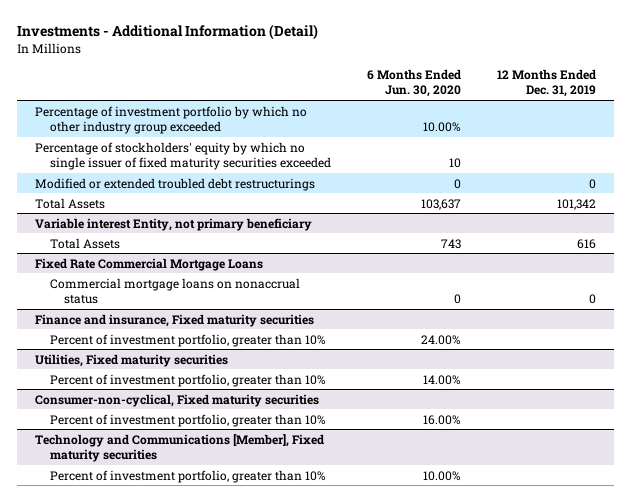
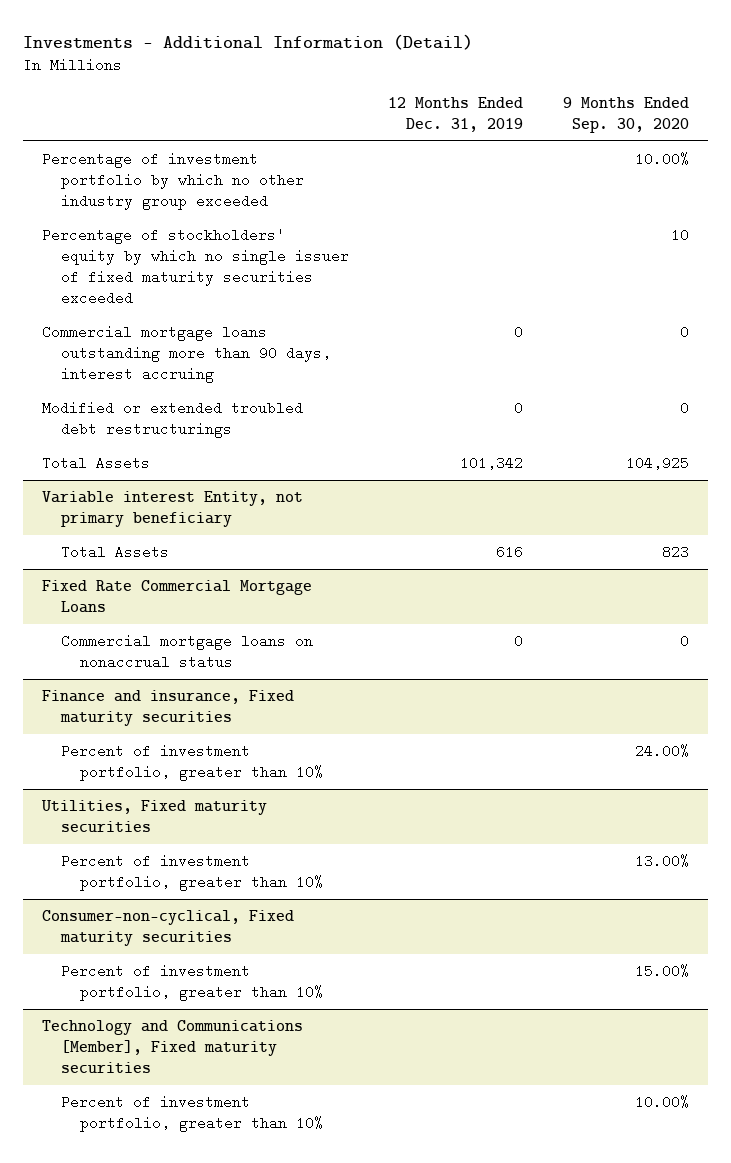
[366,69,461,98] 6 Months Ended Jun. 30, 2020 -> none
none -> [562,96,689,133] 9 Months Ended Sep. 30, 2020
none -> [42,324,331,384] Commercial mortgage loans outstanding more than 90 days, interest accruing

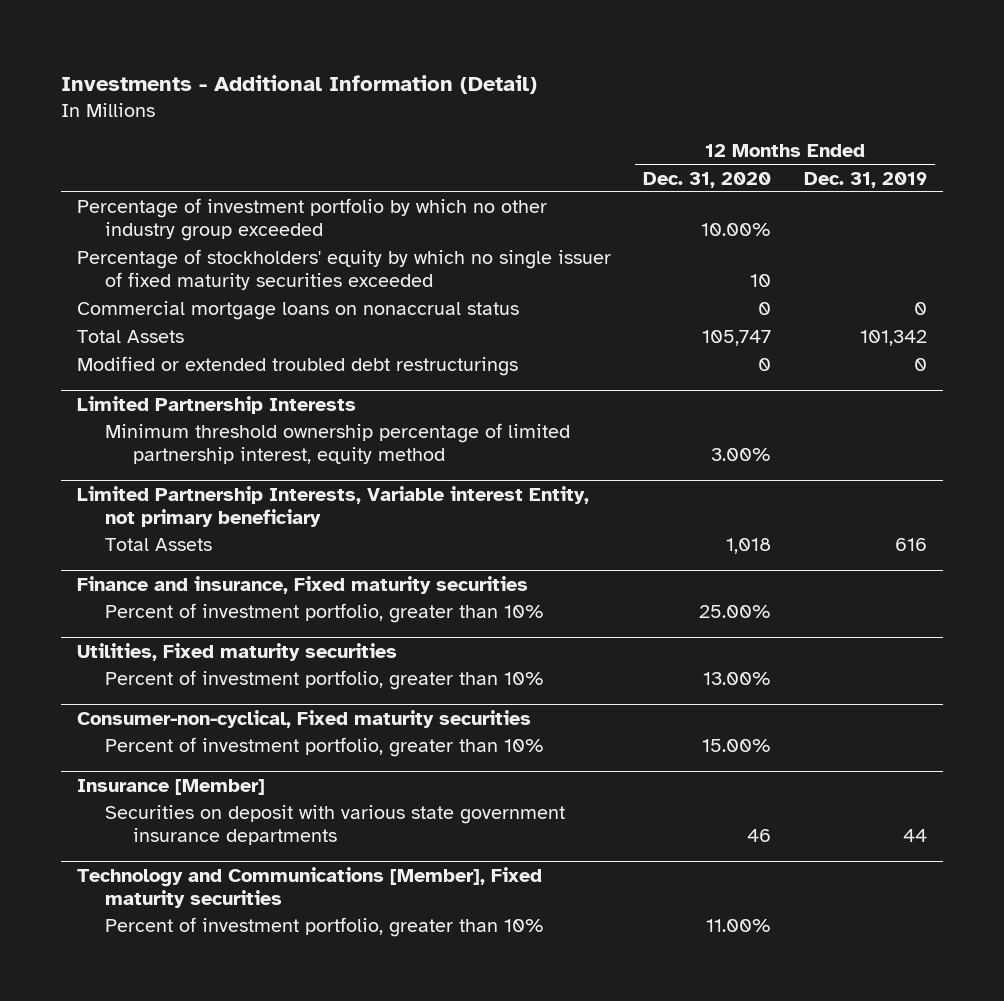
[562,96,689,133] 9 Months Ended Sep. 30, 2020 -> none
none -> [643,171,772,188] Dec. 31, 2020
[42,324,331,384] Commercial mortgage loans outstanding more than 90 days, interest accruing -> none
none -> [77,301,520,321] Commercial mortgage loans on nonaccrual status
[42,400,304,438] Modified or extended troubled debt restructurings -> [77,356,519,377] Modified or extended troubled debt restructurings
none -> [77,395,357,414] Limited Partnership Interests
none -> [105,423,571,465] Minimum threshold ownership percentage of limited partnership interest, equity method
[42,490,304,527] Variable interest Entity, not primary beneficiary -> [77,485,590,527] Limited Partnership Interests, Variable interest Entity, not primary beneficiary
[42,579,313,613] Fixed Rate Commercial Mortgage Loans -> none
[60,633,313,669] Commercial mortgage loans on nonaccrual status -> none
none -> [77,778,266,795] Insurance [Member]
none -> [105,805,566,846] Securities on deposit with various state government insurance departments

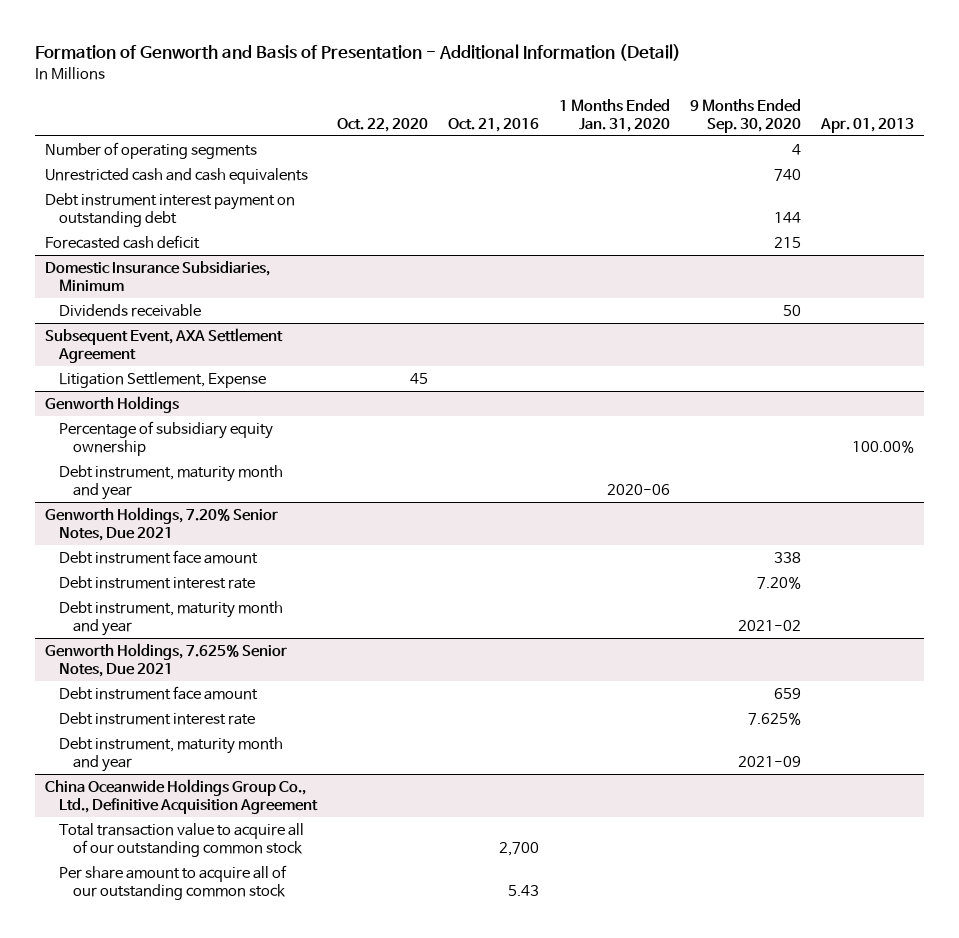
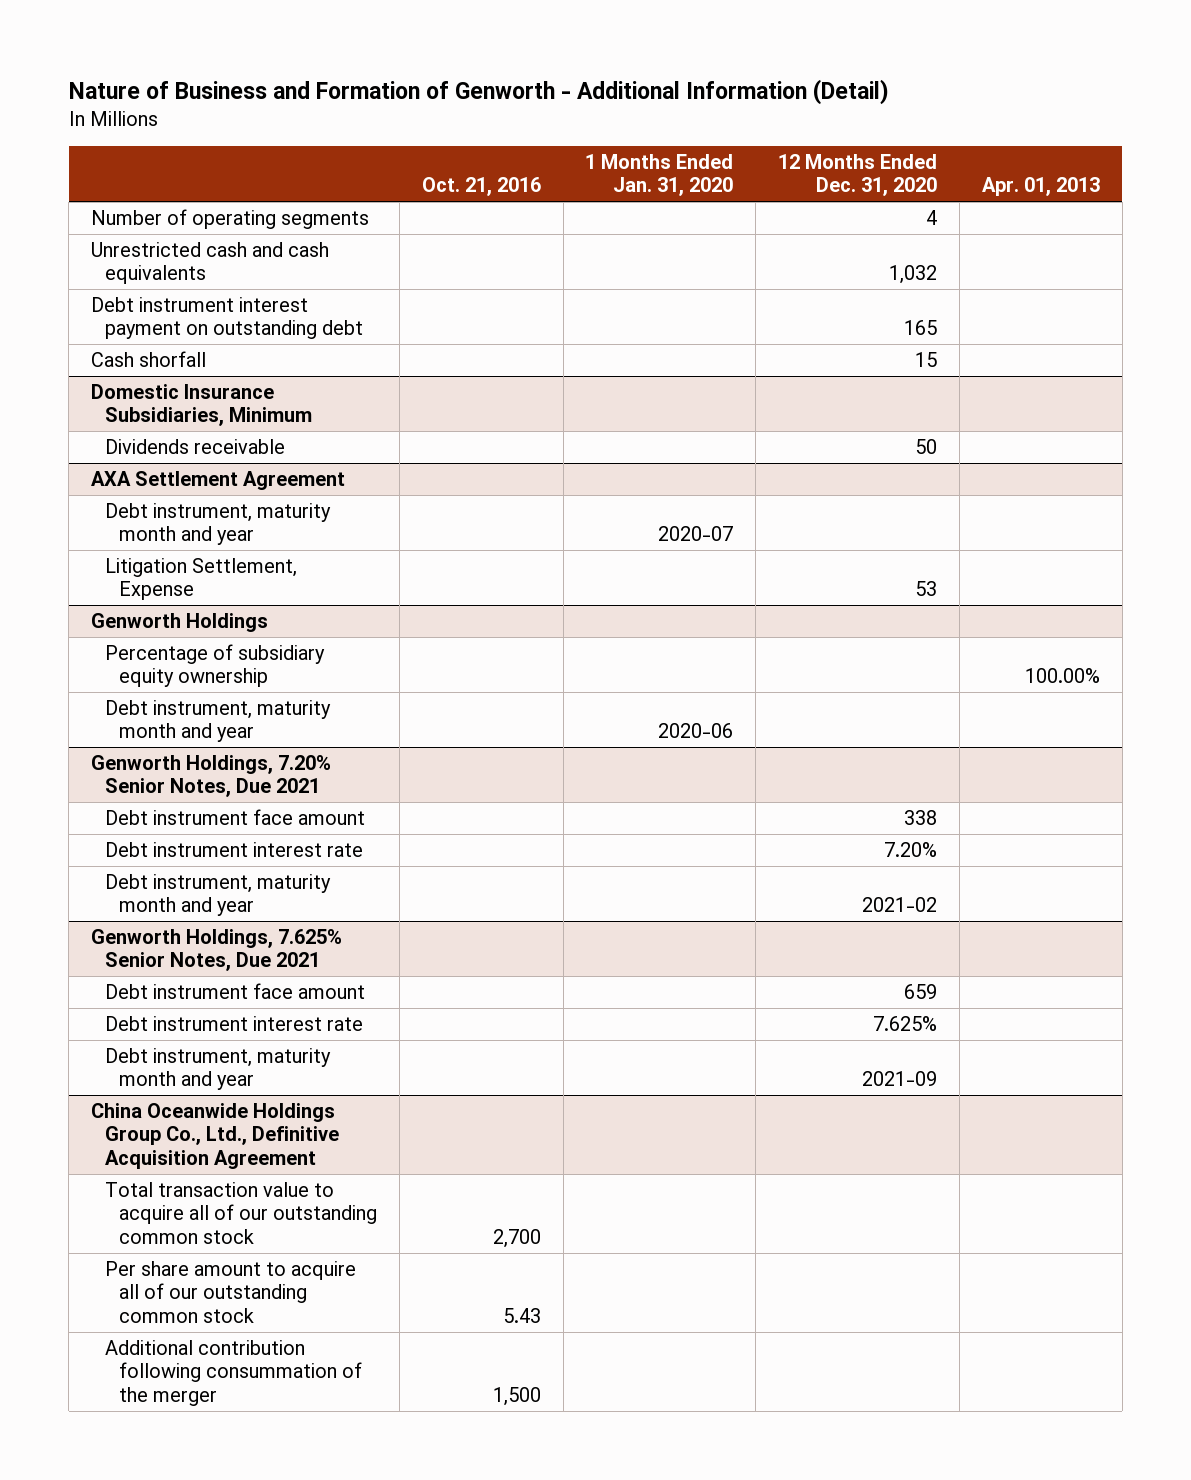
[35,44,682,62] Formation of Genworth and Basis of Presentation - Additional Information (Detail) -> [68,79,889,106] Nature of Business and Formation of Genworth - Additional Information (Detail)
[337,117,429,132] Oct. 22, 2020 -> none
[689,99,801,133] 9 Months Ended Sep. 30, 2020 -> none
none -> [778,153,938,197] 12 Months Ended Dec. 31, 2020
[45,234,201,249] Forecasted cash deficit -> [90,350,206,367] Cash shorfall
[45,327,284,363] Subsequent Event, AXA Settlement Agreement -> [90,470,345,490] AXA Settlement Agreement
none -> [105,502,332,546] Debt instrument, maturity month and year
none -> [105,1339,363,1406] Additional contribution following consummation of the merger

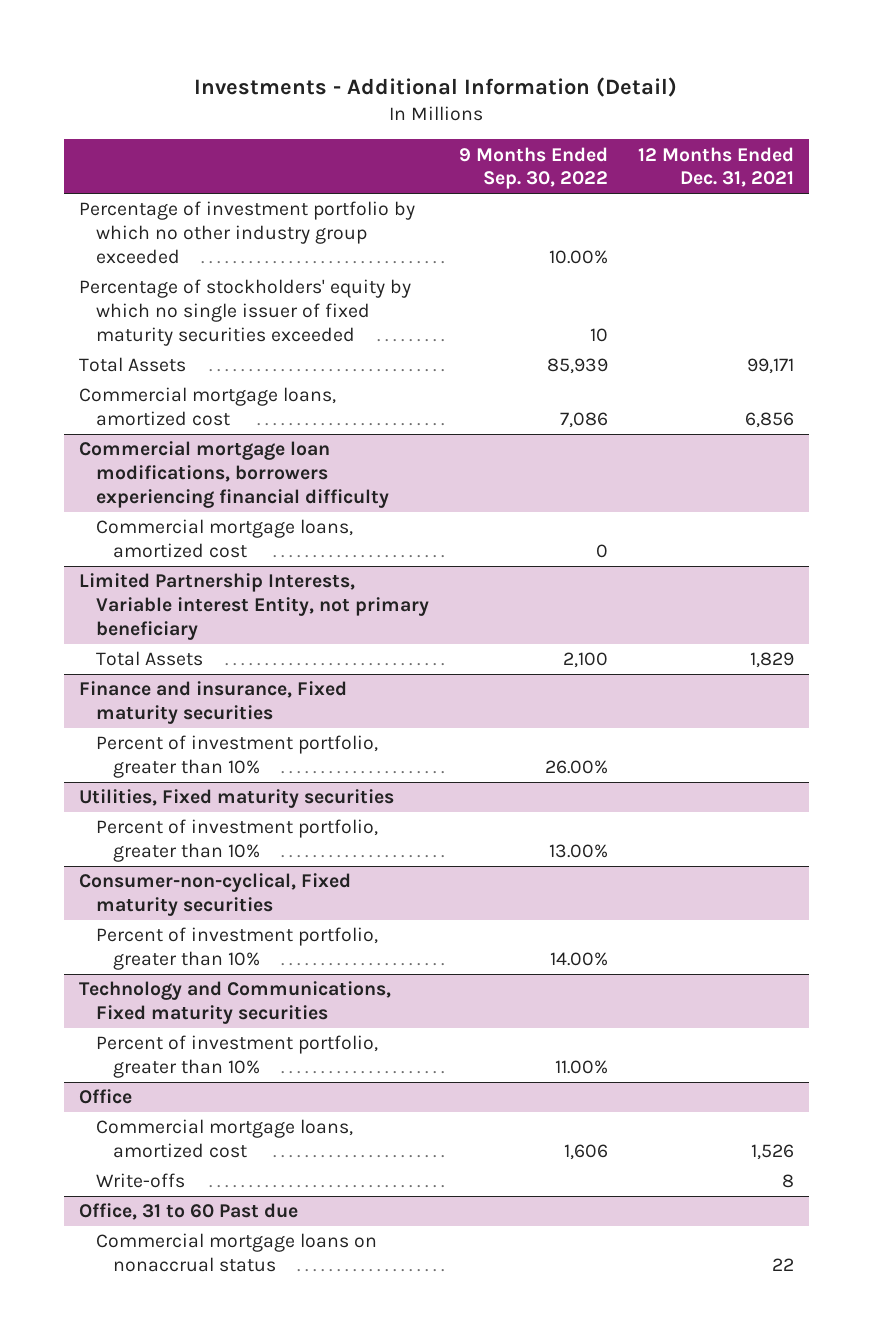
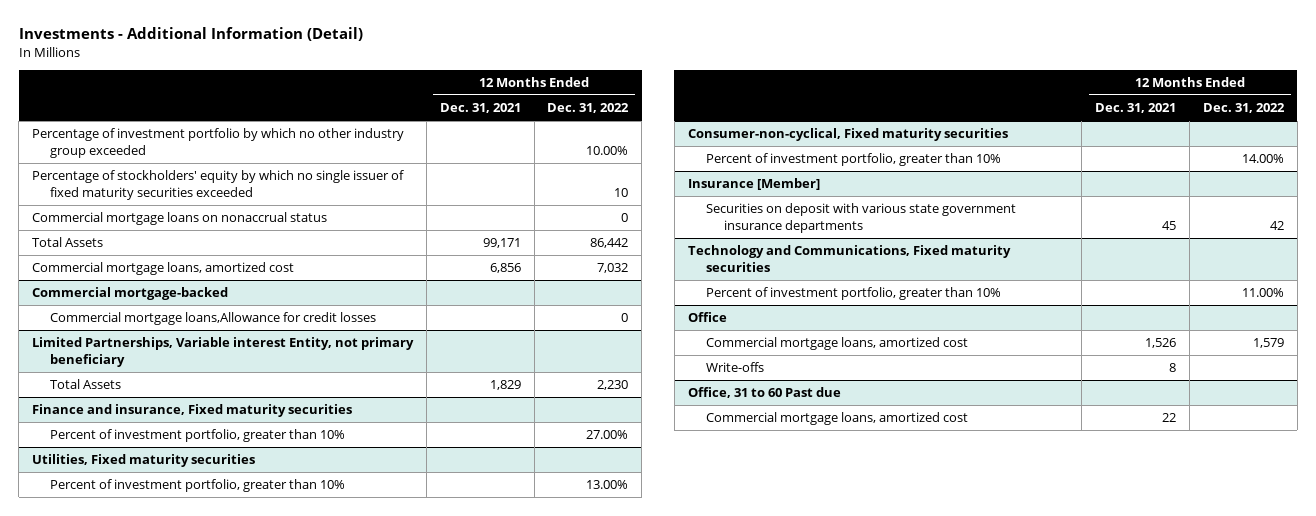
[458,146,608,190] 9 Months Ended Sep. 30, 2022 -> none
none -> [547,103,630,114] Dec. 31, 2022
none -> [32,212,328,226] Commercial mortgage loans on nonaccrual status
[79,441,389,508] Commercial mortgage loan modifications, borrowers experiencing financial difficulty -> none
[95,519,353,558] Commercial mortgage loans, amortized cost -> none
none -> [32,287,229,301] Commercial mortgage-backed
none -> [50,312,377,326] Commercial mortgage loans,Allowance for credit losses
[79,573,429,640] Limited Partnership Interests, Variable interest Entity, not primary beneficiary -> [32,337,415,367] Limited Partnerships, Variable interest Entity, not primary beneficiary
none -> [687,178,820,191] Insurance [Member]
none -> [705,203,1016,233] Securities on deposit with various state government insurance departments
[95,1233,377,1272] Commercial mortgage loans on nonaccrual status -> none
none -> [705,412,968,426] Commercial mortgage loans, amortized cost

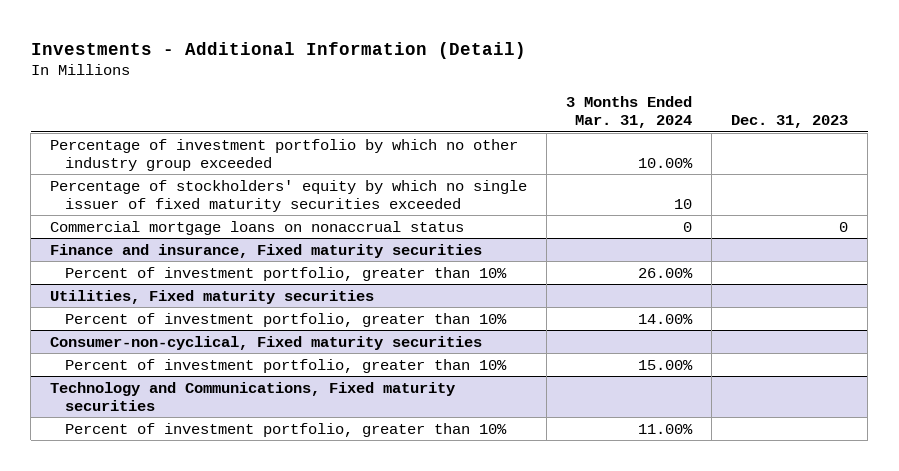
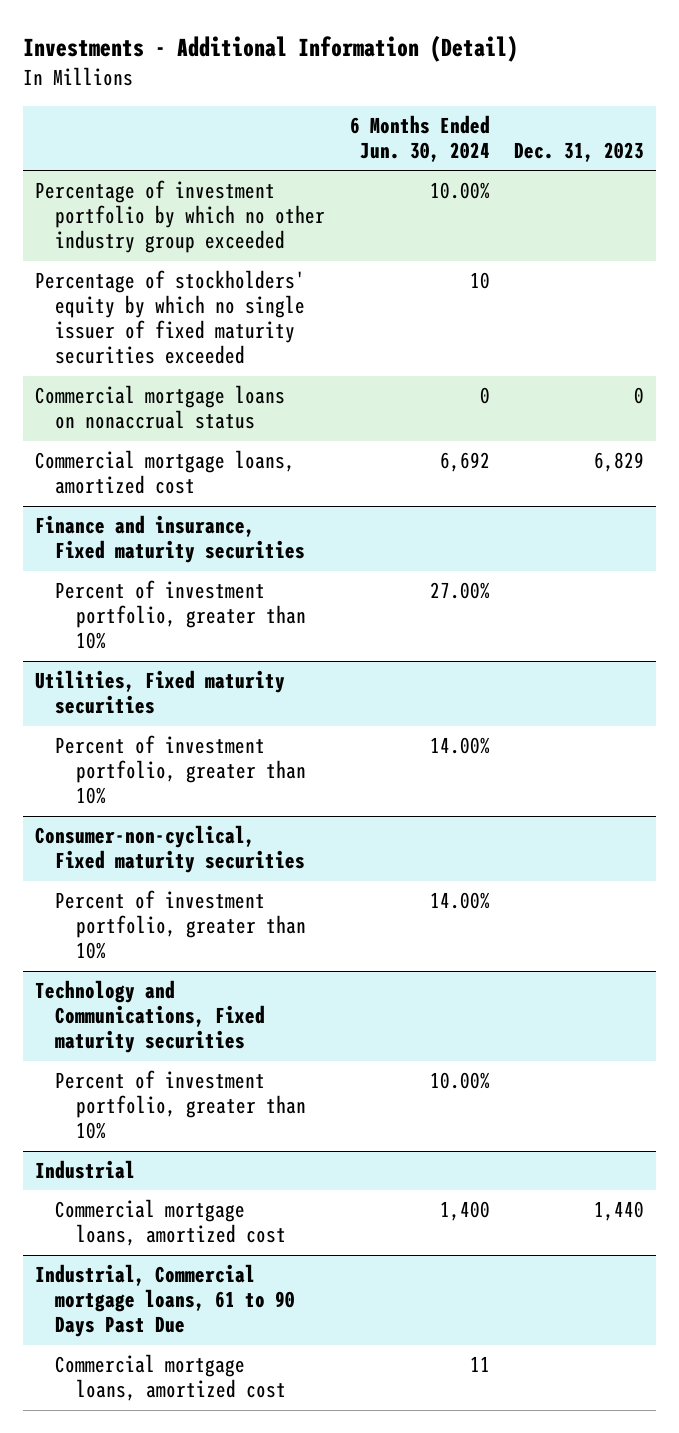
[566,96,693,129] 3 Months Ended Mar. 31, 2024 -> none
none -> [349,115,490,163] 6 Months Ended Jun. 30, 2024
none -> [35,450,296,495] Commercial mortgage loans, amortized cost
none -> [35,1160,136,1180] Industrial
none -> [55,1199,286,1247] Commercial mortgage loans, amortized cost
none -> [35,1264,296,1338] Industrial, Commercial mortgage loans, 61 to 90 Days Past Due
none -> [55,1354,286,1402] Commercial mortgage loans, amortized cost

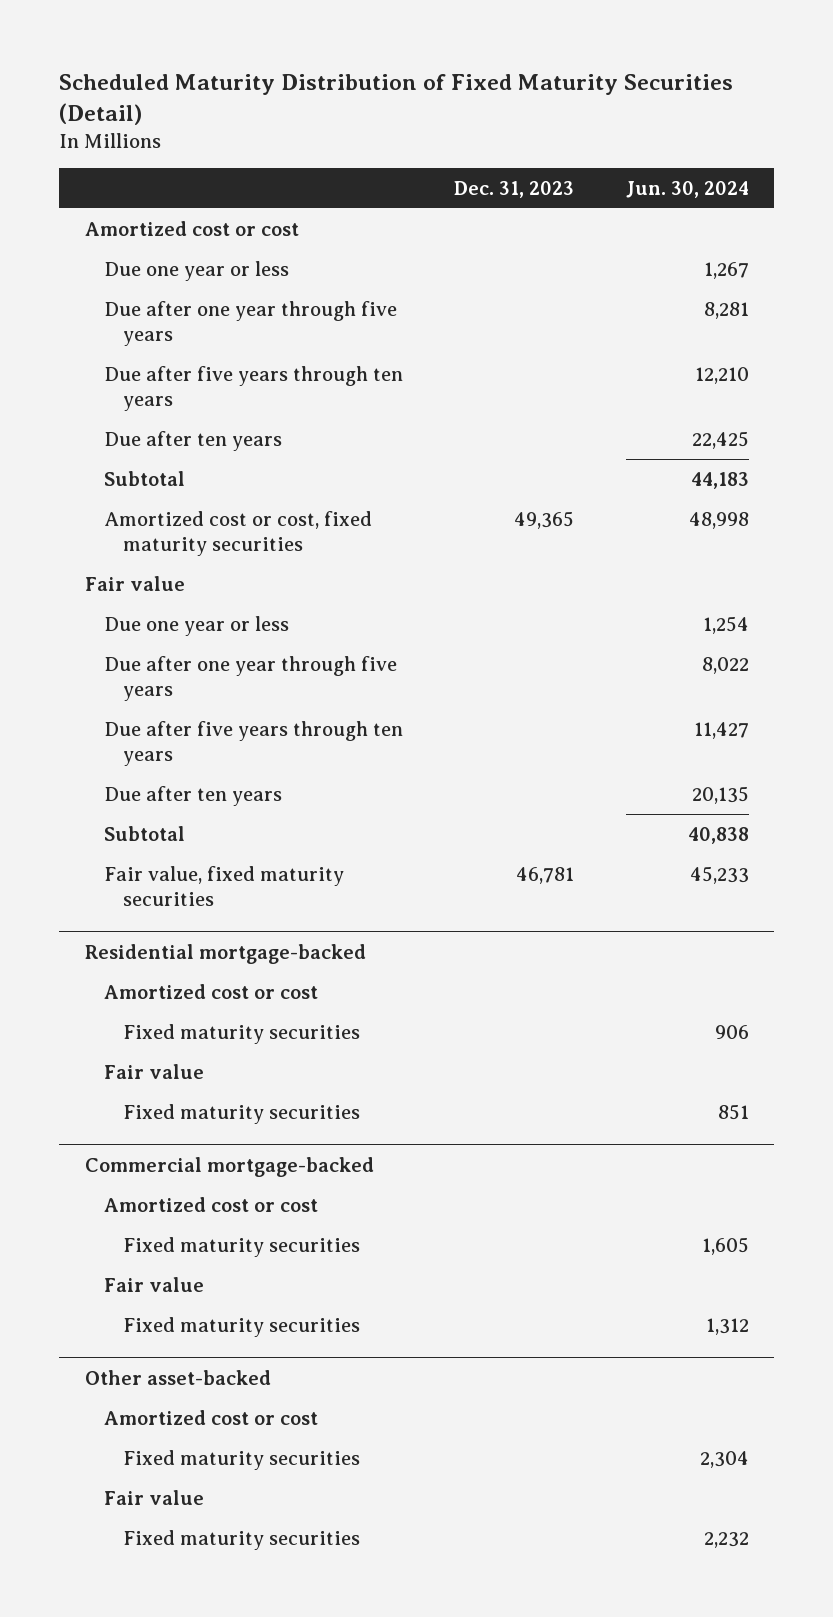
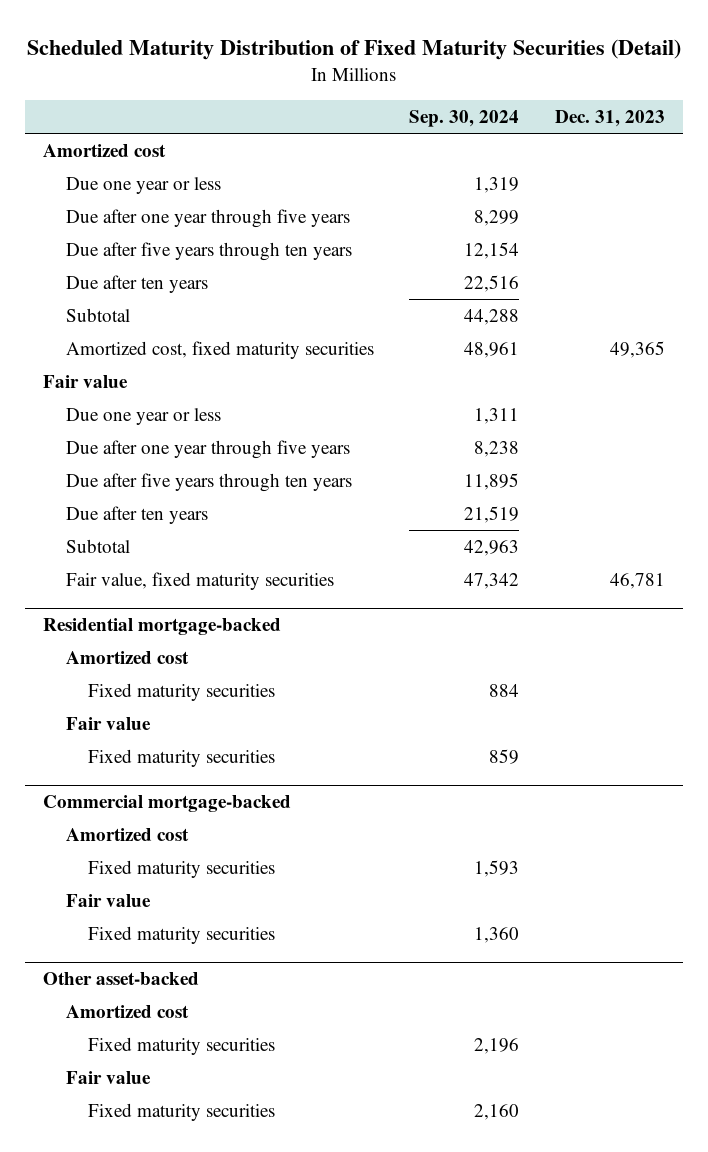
[625,180,749,198] Jun. 30, 2024 -> none
none -> [409,110,520,128] Sep. 30, 2024
[84,220,299,236] Amortized cost or cost -> [43,143,167,157] Amortized cost
[104,510,373,557] Amortized cost or cost, fixed maturity securities -> [65,340,374,359] Amortized cost, fixed maturity securities
[104,983,319,999] Amortized cost or cost -> [65,650,189,664] Amortized cost
[104,1196,319,1212] Amortized cost or cost -> [65,827,189,841] Amortized cost
[104,1409,319,1425] Amortized cost or cost -> [65,1004,189,1018] Amortized cost

